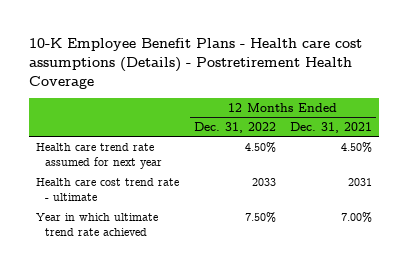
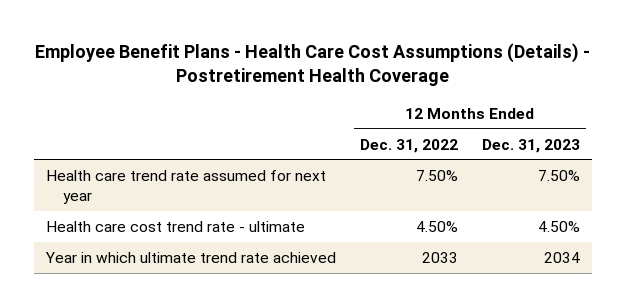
[29,38,363,90] 10-K Employee Benefit Plans - Health care cost assumptions (Details) - Postretirement Health Coverage -> [34,43,590,87] Employee Benefit Plans - Health Care Cost Assumptions (Details) - Postretirement Health Coverage
[289,121,372,133] Dec. 31, 2021 -> none
none -> [481,138,580,153] Dec. 31, 2023
[244,141,276,153] 4.50% -> [415,169,458,181] 7.50%
[251,177,276,186] 2033 -> [415,220,458,232] 4.50%
[244,211,276,223] 7.50% -> [421,251,458,263] 2033

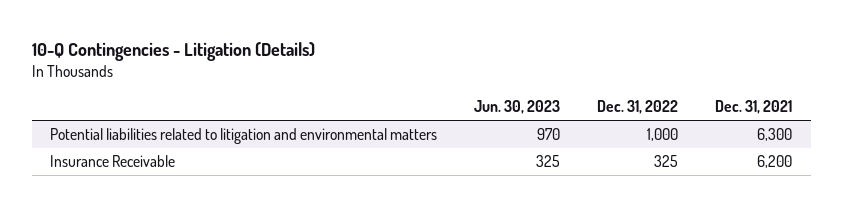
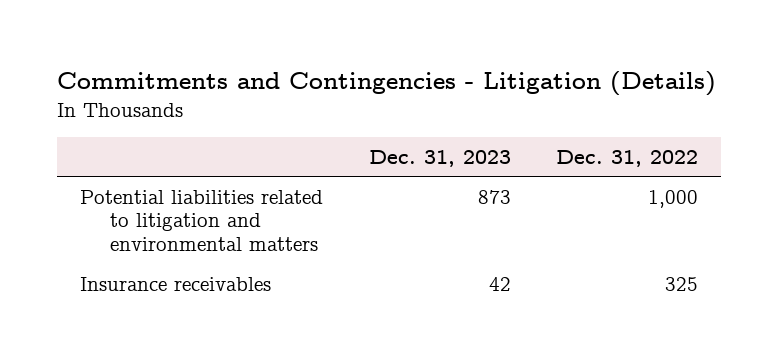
[31,42,315,62] 10-Q Contingencies - Litigation (Details) -> [56,70,716,96] Commitments and Contingencies - Litigation (Details)
[474,100,561,115] Jun. 30, 2023 -> none
[715,100,793,115] Dec. 31, 2021 -> none
none -> [368,149,511,167] Dec. 31, 2023
[50,155,176,168] Insurance Receivable -> [79,276,271,291] Insurance receivables

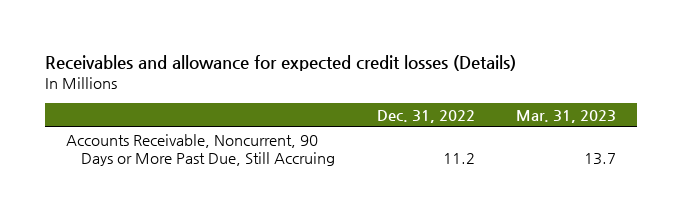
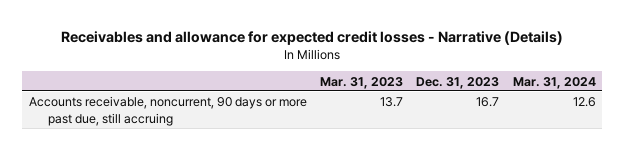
[45,55,517,72] Receivables and allowance for expected credit losses (Details) -> [61,30,564,45] Receivables and allowance for expected credit losses - Narrative (Details)
[376,109,475,123] Dec. 31, 2022 -> none
none -> [416,76,500,89] Dec. 31, 2023
none -> [512,76,596,89] Mar. 31, 2024
[66,134,336,167] Accounts Receivable, Noncurrent, 90 Days or More Past Due, Still Accruing -> [28,96,307,126] Accounts receivable, noncurrent, 90 days or more past due, still accruing

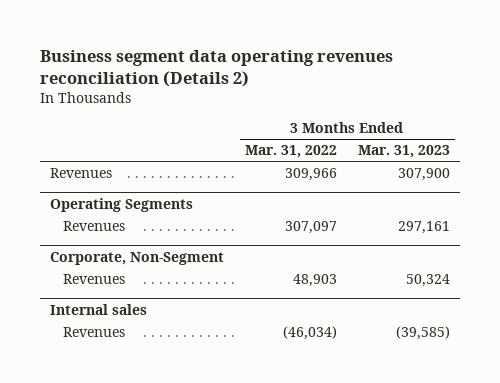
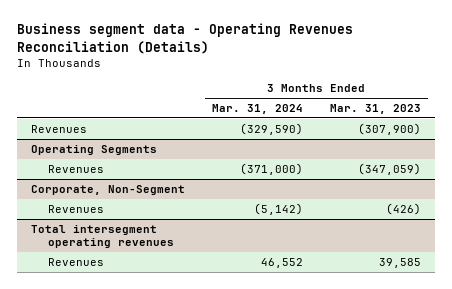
[39,49,393,87] Business segment data operating revenues reconciliation (Details 2) -> [17,23,354,54] Business segment data - Operating Revenues Reconciliation (Details)
[244,145,337,159] Mar. 31, 2022 -> none
none -> [211,104,303,115] Mar. 31, 2024
[397,168,450,182] 307,900 -> [357,122,421,135] (307,900)
[397,221,450,235] 297,161 -> [357,162,421,175] (347,059)
[405,274,450,288] 50,324 -> [385,202,421,215] (426)
[50,304,148,316] Internal sales -> [30,224,175,248] Total intersegment operating revenues
[395,326,450,341] (39,585) -> [378,257,421,268] 39,585

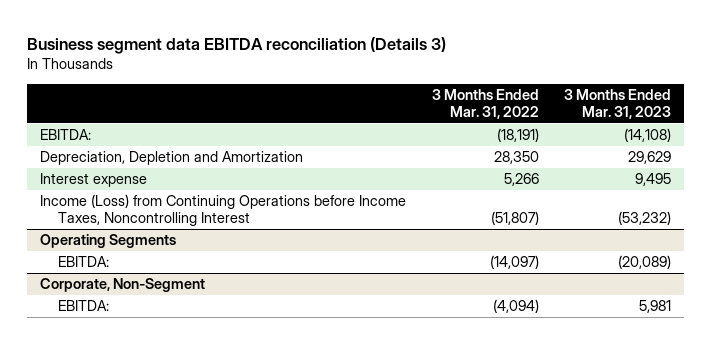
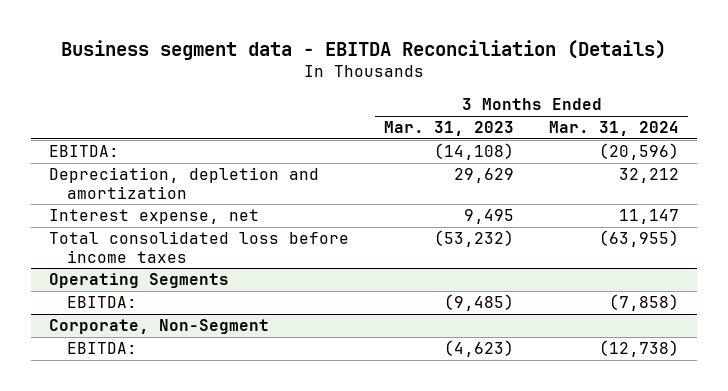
[27,36,447,54] Business segment data EBITDA reconciliation (Details 3) -> [60,39,666,60] Business segment data - EBITDA Reconciliation (Details)
[431,89,539,120] 3 Months Ended Mar. 31, 2022 -> none
none -> [549,121,680,137] Mar. 31, 2024
[40,151,304,166] Depreciation, Depletion and Amortization -> [48,167,319,199] Depreciation, depletion and amortization
[40,173,148,188] Interest expense -> [48,209,259,225] Interest expense, net
[40,194,407,227] Income (Loss) from Continuing Operations before Income Taxes, Noncontrolling Interest -> [48,231,349,263] Total consolidated loss before income taxes
[618,255,672,270] (20,089) -> [443,294,514,312] (9,485)
[639,300,672,314] 5,981 -> [443,340,514,358] (4,623)

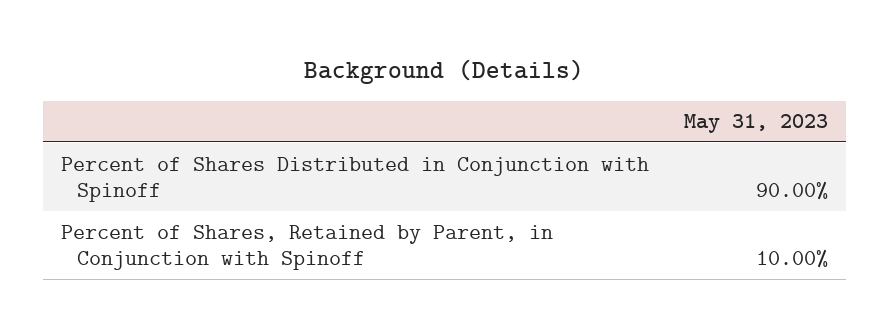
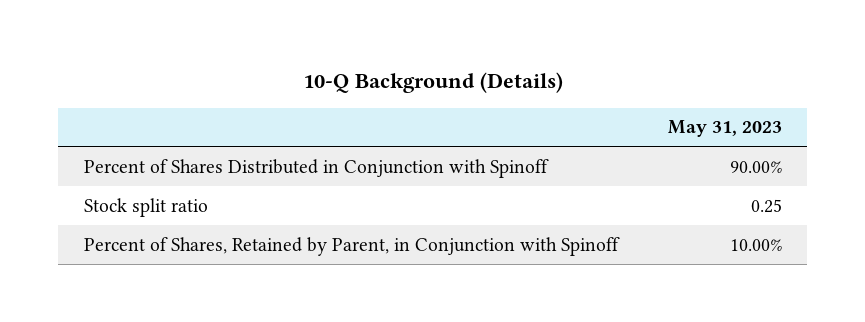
[304,59,585,85] Background (Details) -> [302,72,563,94] 10-Q Background (Details)
none -> [83,197,208,217] Stock split ratio

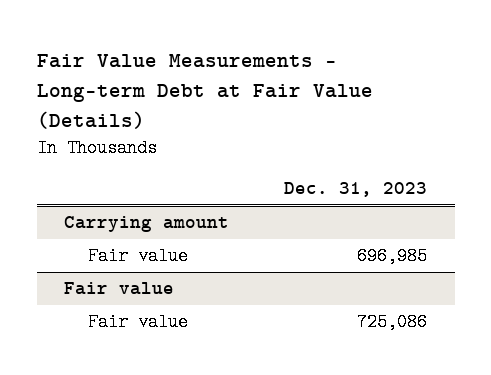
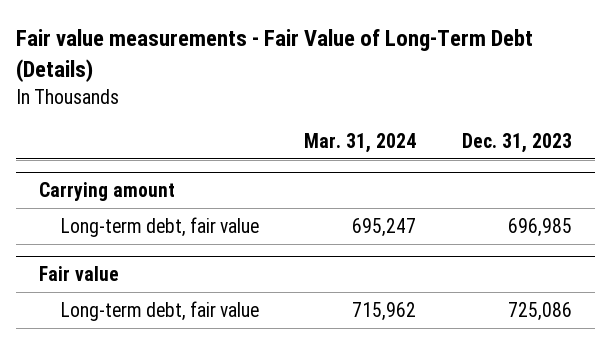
[36,53,373,129] Fair Value Measurements - Long-term Debt at Fair Value (Details) -> [15,29,533,82] Fair value measurements - Fair Value of Long-Term Debt (Details)
none -> [304,133,417,154] Mar. 31, 2024
[88,247,189,266] Fair value -> [60,216,259,237] Long-term debt, fair value
[88,313,189,332] Fair value -> [60,300,259,321] Long-term debt, fair value

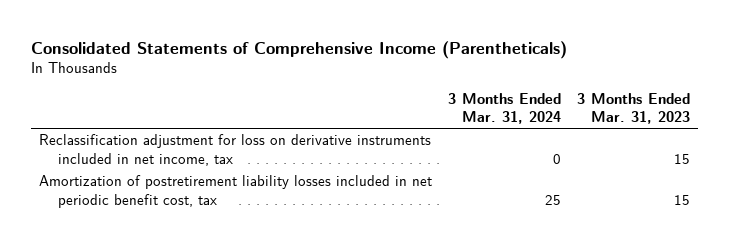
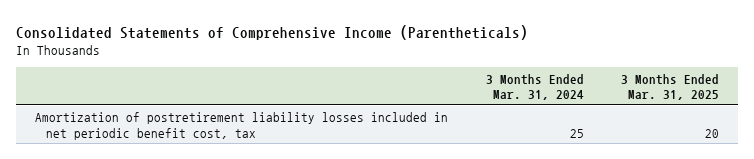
[577,92,691,125] 3 Months Ended Mar. 31, 2023 -> none
none -> [621,73,720,101] 3 Months Ended Mar. 31, 2025
[39,134,432,166] Reclassification adjustment for loss on derivative instruments included in net income, tax -> none

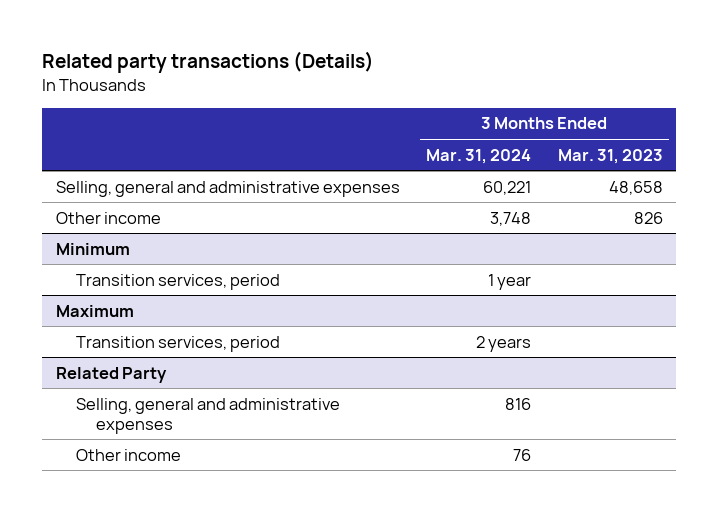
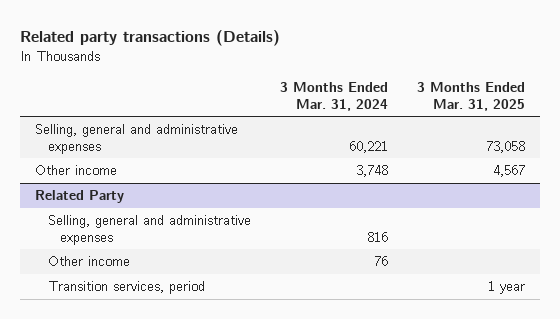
[557,148,663,164] Mar. 31, 2023 -> none
none -> [417,81,526,111] 3 Months Ended Mar. 31, 2025
[55,242,130,255] Minimum -> none
[76,273,281,290] Transition services, period -> none
[55,304,134,317] Maximum -> none
[76,335,281,352] Transition services, period -> none
none -> [47,281,205,295] Transition services, period

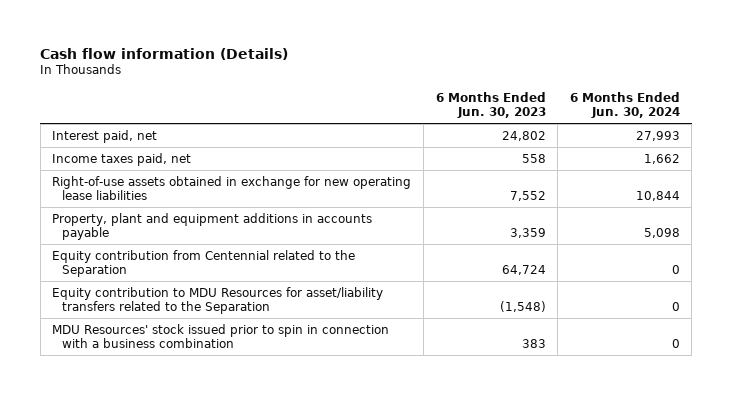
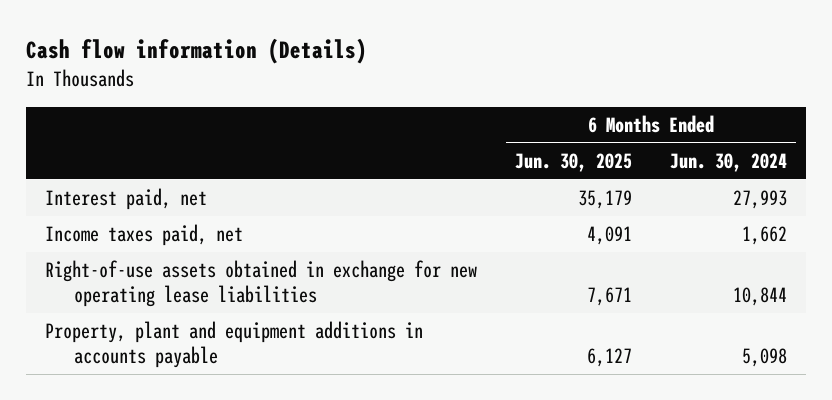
[435,91,546,119] 6 Months Ended Jun. 30, 2023 -> none
none -> [514,153,632,173] Jun. 30, 2025
[52,249,356,277] Equity contribution from Centennial related to the Separation -> none
[52,286,384,314] Equity contribution to MDU Resources for asset/liability transfers related to the Separation -> none
[52,323,390,348] MDU Resources' stock issued prior to spin in connection with a business combination -> none

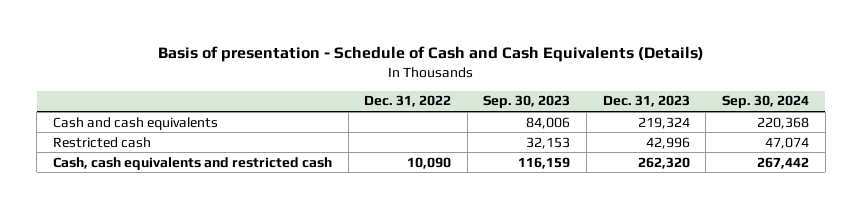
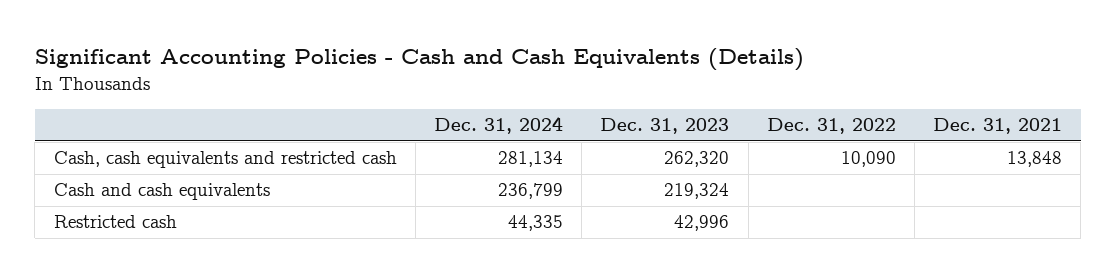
[157,46,704,63] Basis of presentation - Schedule of Cash and Cash Equivalents (Details) -> [34,48,804,72] Significant Accounting Policies - Cash and Cash Equivalents (Details)
[483,95,571,109] Sep. 30, 2023 -> none
[722,95,810,109] Sep. 30, 2024 -> none
none -> [433,116,563,135] Dec. 31, 2024
none -> [933,118,1063,135] Dec. 31, 2021
[52,156,332,170] Cash, cash equivalents and restricted cash -> [53,151,397,169] Cash, cash equivalents and restricted cash

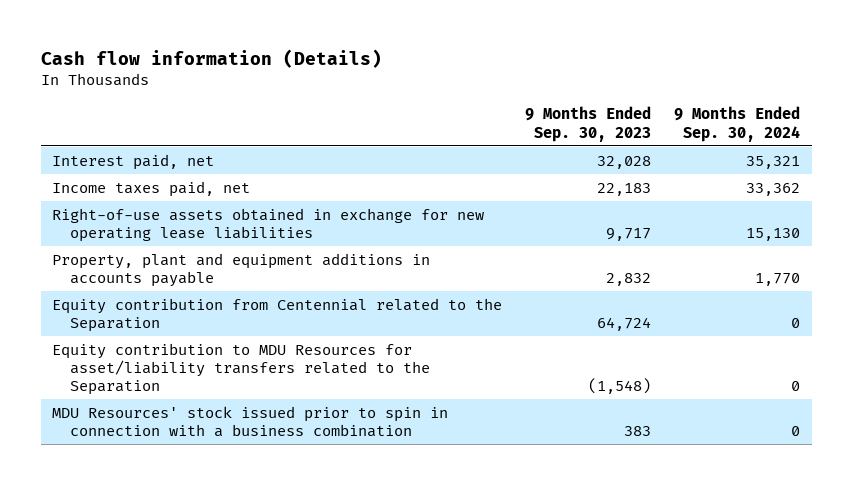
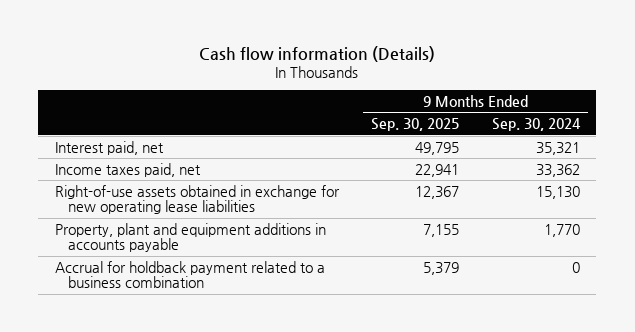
[525,106,652,142] 9 Months Ended Sep. 30, 2023 -> none
none -> [371,118,460,132] Sep. 30, 2025
[52,297,503,333] Equity contribution from Centennial related to the Separation -> none
[52,342,431,396] Equity contribution to MDU Resources for asset/liability transfers related to the Separation -> none
[52,405,449,438] MDU Resources' stock issued prior to spin in connection with a business combination -> none
none -> [54,260,325,289] Accrual for holdback payment related to a business combination

